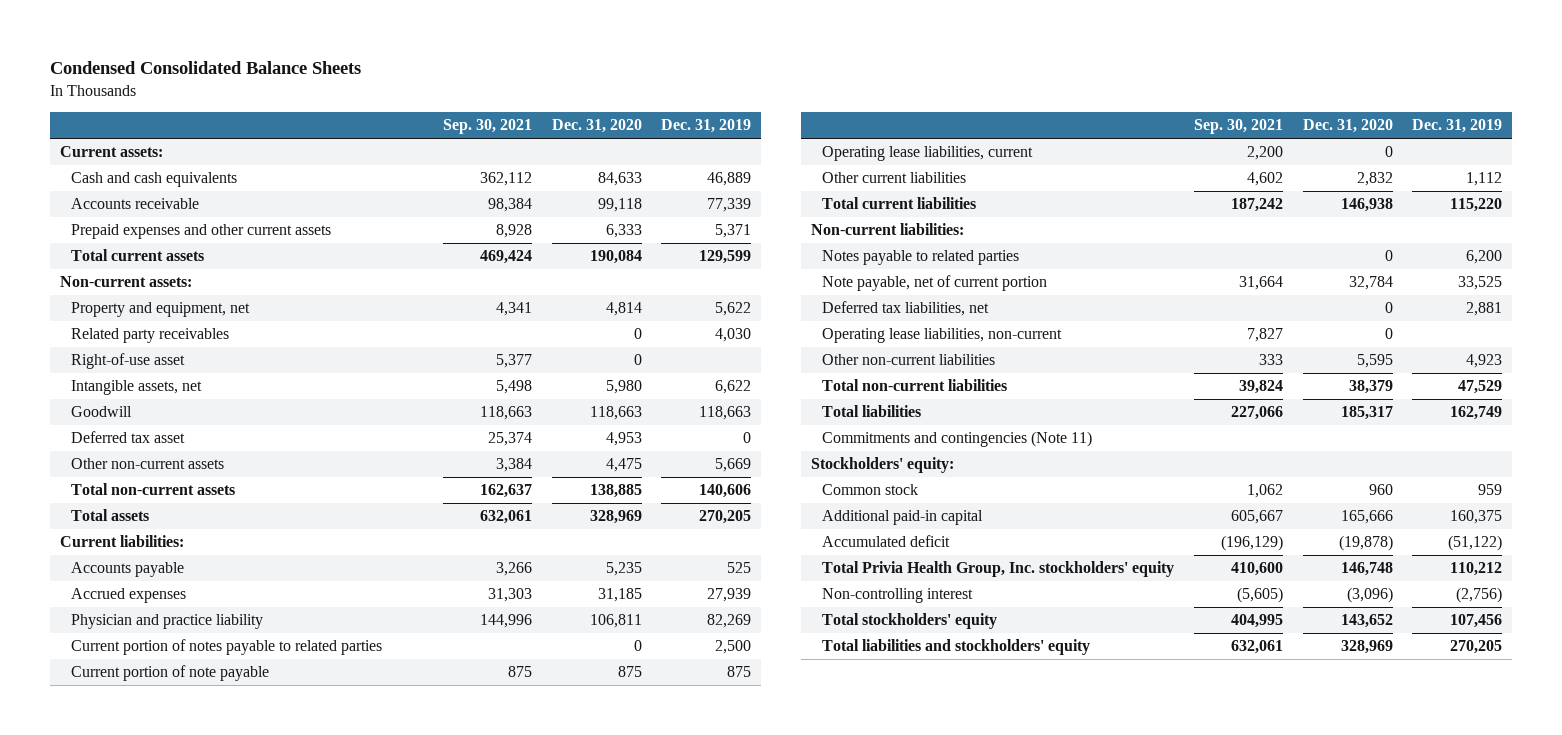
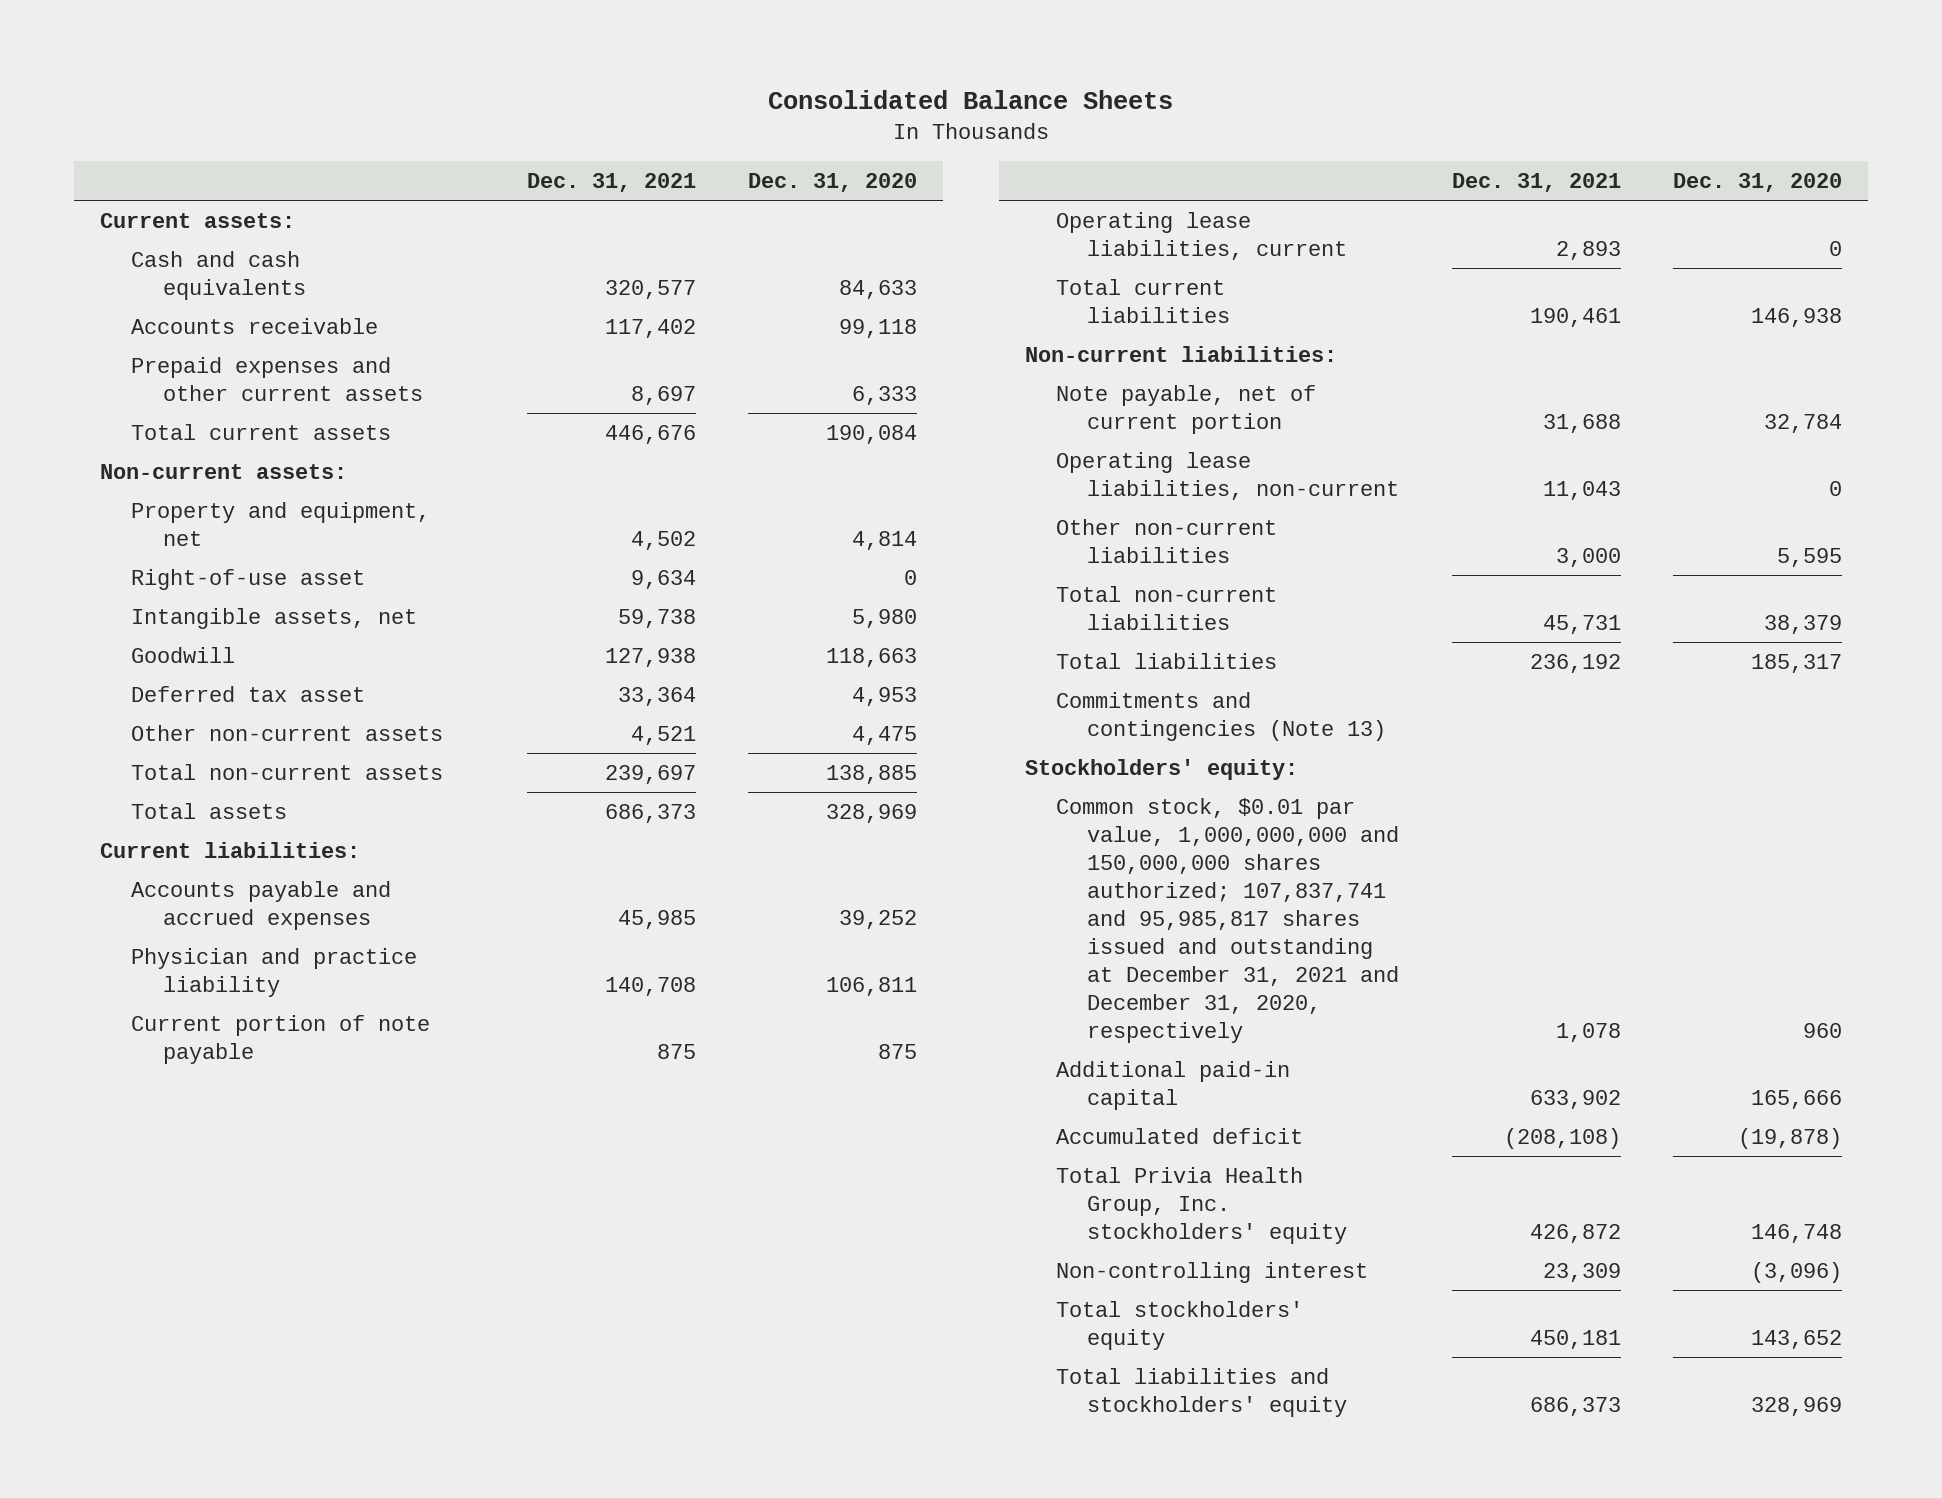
[49,61,361,75] Condensed Consolidated Balance Sheets -> [768,89,1174,109] Consolidated Balance Sheets
[442,119,532,135] Sep. 30, 2021 -> none
[661,119,752,134] Dec. 31, 2019 -> none
none -> [526,172,696,192] Dec. 31, 2021
[71,328,230,344] Related party receivables -> none
[71,562,185,578] Accounts payable -> none
[71,588,187,604] Accrued expenses -> none
none -> [131,880,392,930] Accounts payable and accrued expenses
[71,639,383,656] Current portion of notes payable to related parties -> none
[822,172,967,184] Other current liabilities -> none
[822,250,1020,266] Notes payable to related parties -> none
[822,301,990,317] Deferred tax liabilities, net -> none
[822,431,1093,448] Commitments and contingencies (Note 11) -> [1056,691,1387,741] Commitments and contingencies (Note 13)
[822,484,919,496] Common stock -> [1056,797,1400,1043] Common stock, $0.01 par value, 1,000,000,000 and 150,000,000 shares authorized; 107,837,741 and 95,985,817 shares issued and outstanding at December 31, 2021 and December 31, 2020, respectively

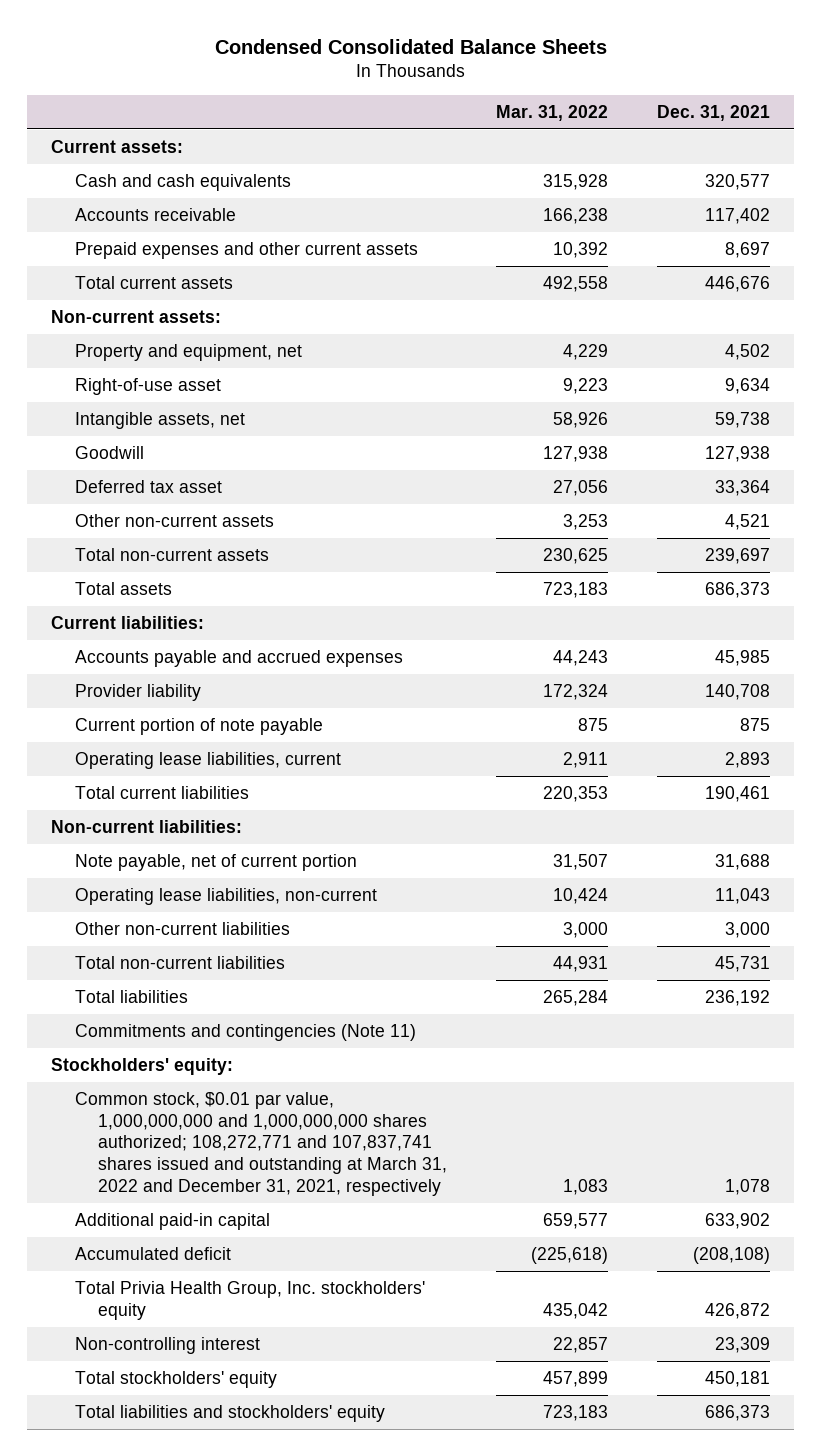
[768,89,1174,109] Consolidated Balance Sheets -> [214,39,607,55] Condensed Consolidated Balance Sheets
[748,172,918,192] Dec. 31, 2020 -> none
none -> [496,104,609,121] Mar. 31, 2022
[131,947,418,997] Physician and practice liability -> [74,683,201,701] Provider liability
[1056,691,1387,741] Commitments and contingencies (Note 13) -> [74,1023,416,1041] Commitments and contingencies (Note 11)
[1056,797,1400,1043] Common stock, $0.01 par value, 1,000,000,000 and 150,000,000 shares authorized; 107,837,741 and 95,985,817 shares issued and outstanding at December 31, 2021 and December 31, 2020, respectively -> [74,1091,448,1196] Common stock, $0.01 par value, 1,000,000,000 and 1,000,000,000 shares authorized; 108,272,771 and 107,837,741 shares issued and outstanding at March 31, 2022 and December 31, 2021, respectively

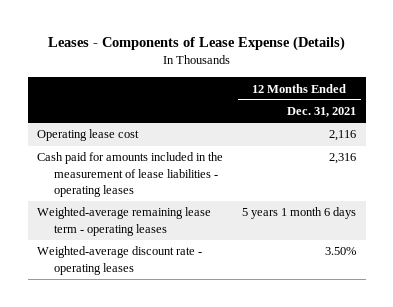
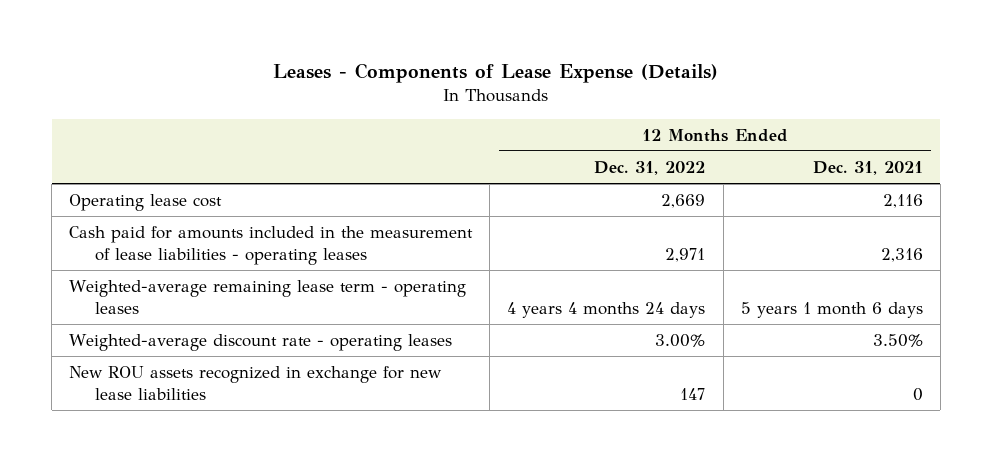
none -> [594,160,706,175] Dec. 31, 2022
none -> [69,366,443,400] New ROU assets recognized in exchange for new lease liabilities

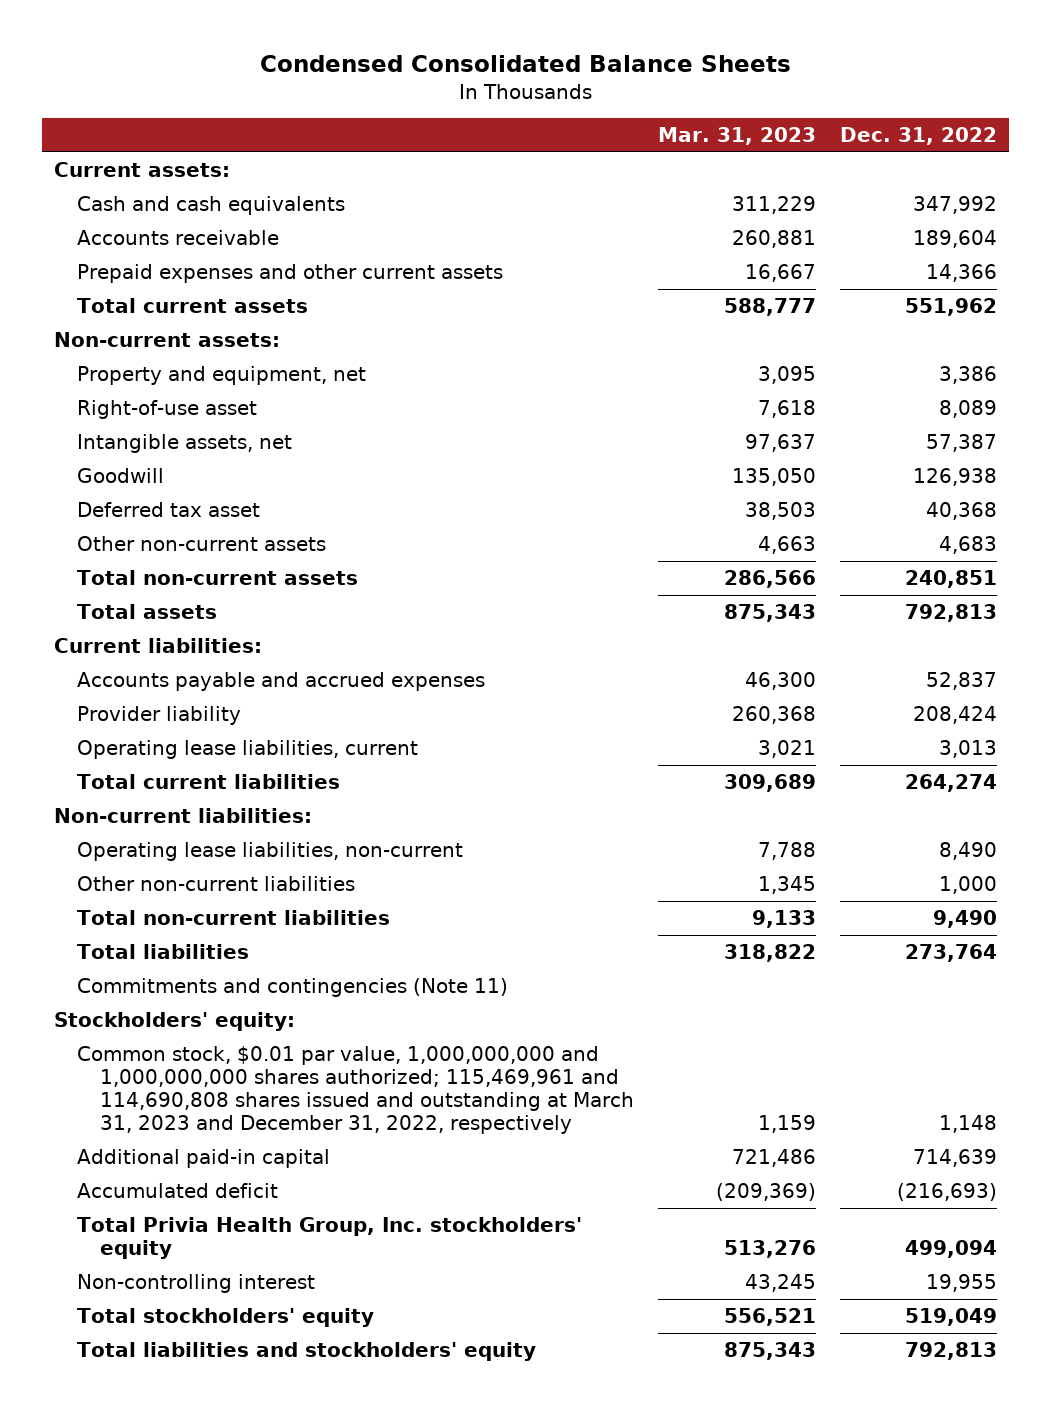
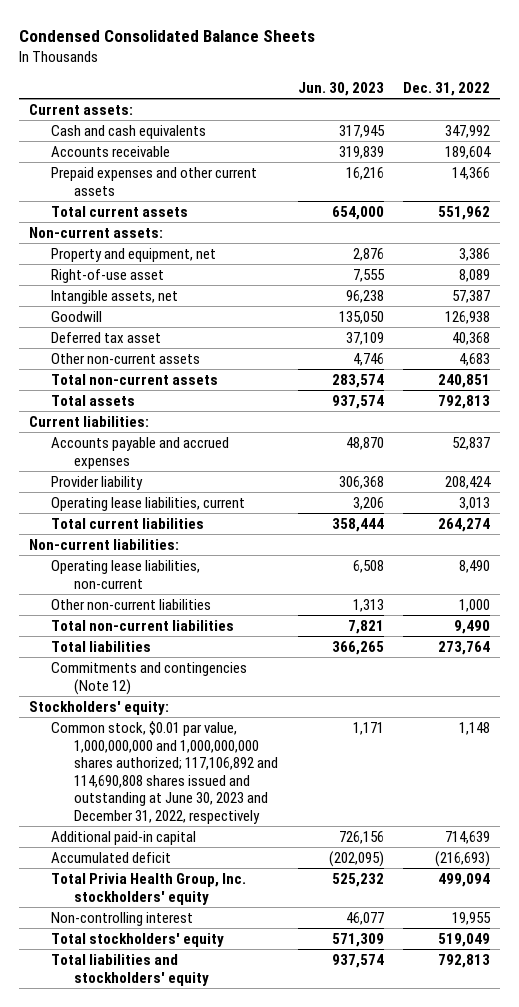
[657,127,816,146] Mar. 31, 2023 -> none
none -> [297,81,384,96] Jun. 30, 2023
[77,977,509,997] Commitments and contingencies (Note 11) -> [51,661,248,695] Commitments and contingencies (Note 12)
[77,1045,634,1134] Common stock, $0.01 par value, 1,000,000,000 and 1,000,000,000 shares authorized; 115,469,961 and 114,690,808 shares issued and outstanding at March 31, 2023 and December 31, 2022, respectively -> [51,720,279,824] Common stock, $0.01 par value, 1,000,000,000 and 1,000,000,000 shares authorized; 117,106,892 and 114,690,808 shares issued and outstanding at June 30, 2023 and December 31, 2022, respectively

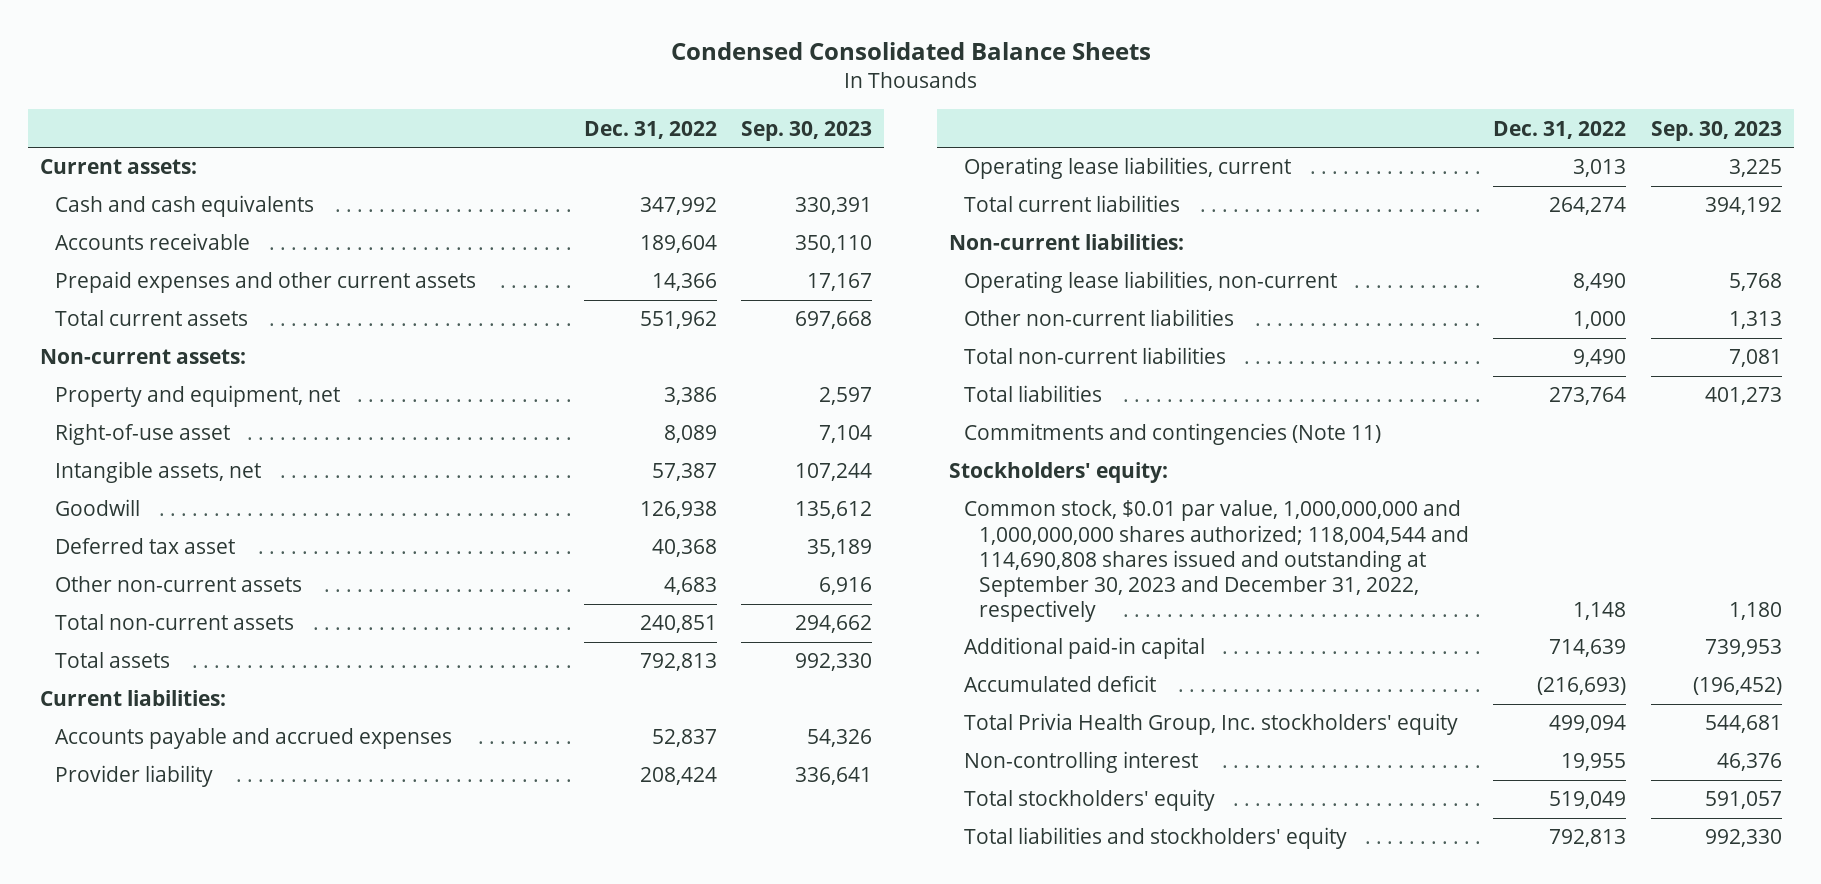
[297,81,384,96] Jun. 30, 2023 -> none
none -> [741,120,873,141] Sep. 30, 2023
[51,661,248,695] Commitments and contingencies (Note 12) -> [963,423,1381,446] Commitments and contingencies (Note 11)
[51,720,279,824] Common stock, $0.01 par value, 1,000,000,000 and 1,000,000,000 shares authorized; 117,106,892 and 114,690,808 shares issued and outstanding at June 30, 2023 and December 31, 2022, respectively -> [963,500,1469,622] Common stock, $0.01 par value, 1,000,000,000 and 1,000,000,000 shares authorized; 118,004,544 and 114,690,808 shares issued and outstanding at September 30, 2023 and December 31, 2022, respectively

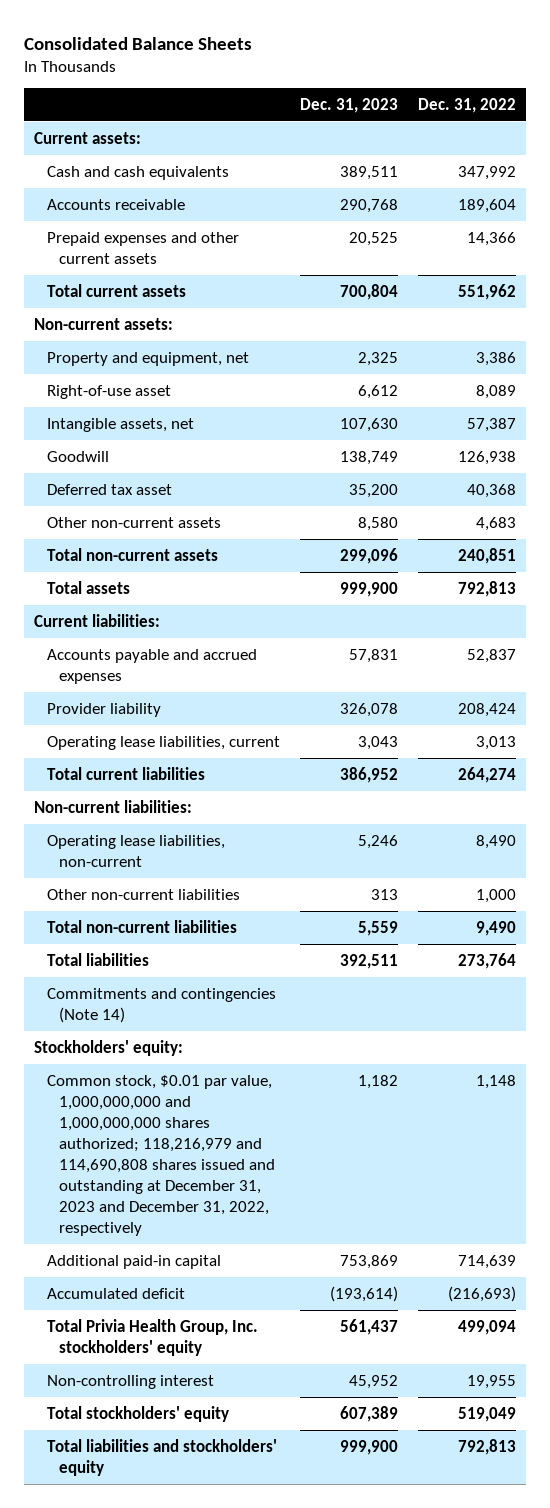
[670,42,1151,61] Condensed Consolidated Balance Sheets -> [24,36,253,50] Consolidated Balance Sheets
[741,120,873,141] Sep. 30, 2023 -> none
none -> [299,97,398,113] Dec. 31, 2023
[963,423,1381,446] Commitments and contingencies (Note 11) -> [46,987,276,1023] Commitments and contingencies (Note 14)
[963,500,1469,622] Common stock, $0.01 par value, 1,000,000,000 and 1,000,000,000 shares authorized; 118,004,544 and 114,690,808 shares issued and outstanding at September 30, 2023 and December 31, 2022, respectively -> [46,1074,276,1236] Common stock, $0.01 par value, 1,000,000,000 and 1,000,000,000 shares authorized; 118,216,979 and 114,690,808 shares issued and outstanding at December 31, 2023 and December 31, 2022, respectively

